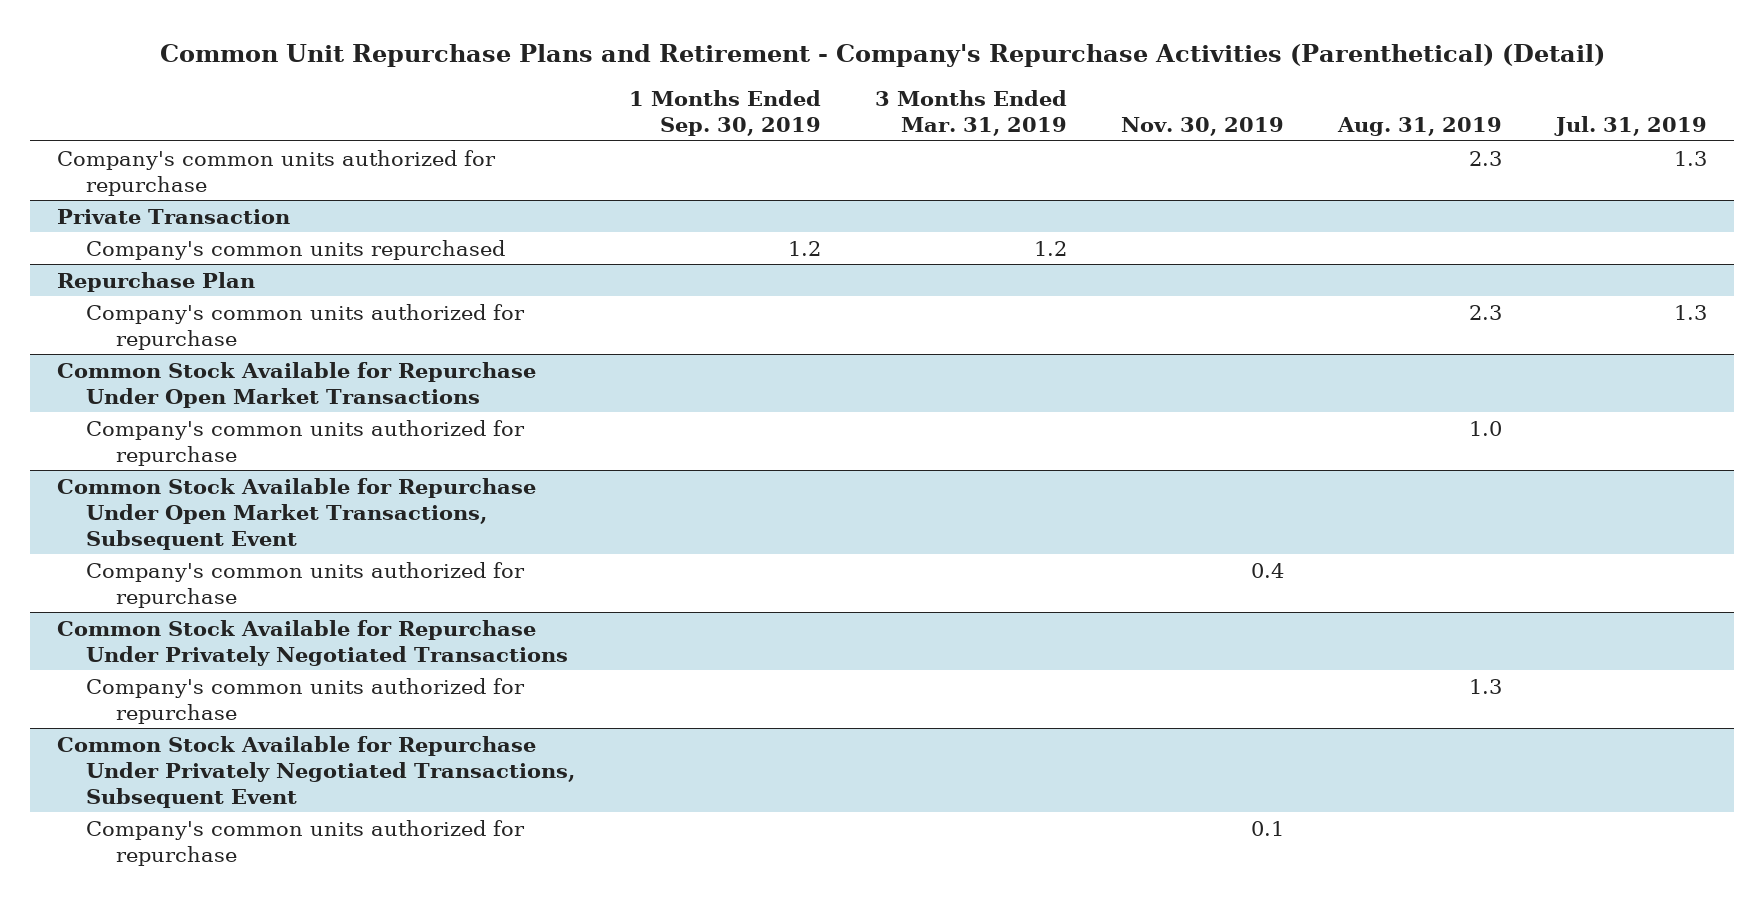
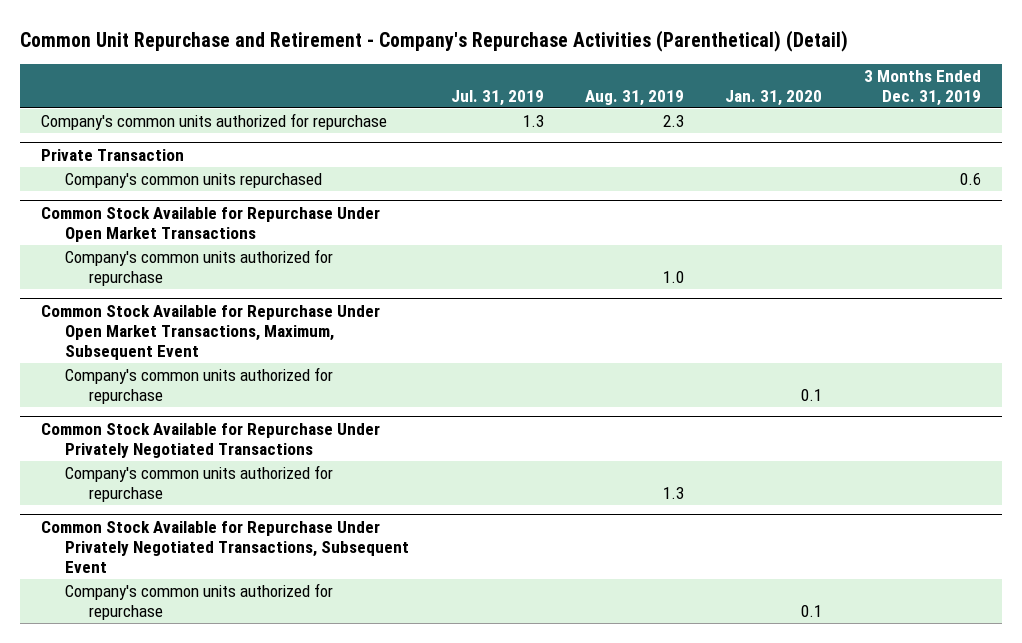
[159,43,1605,67] Common Unit Repurchase Plans and Retirement - Company's Repurchase Activities (Parenthetical) (Detail) -> [20,29,849,52] Common Unit Repurchase and Retirement - Company's Repurchase Activities (Parenthetical) (Detail)
[629,89,822,136] 1 Months Ended Sep. 30, 2019 -> none
[875,89,1068,136] 3 Months Ended Mar. 31, 2019 -> none
[1121,116,1285,136] Nov. 30, 2019 -> none
none -> [725,89,823,106] Jan. 31, 2020
none -> [863,69,981,106] 3 Months Ended Dec. 31, 2019
[56,271,255,292] Repurchase Plan -> none
[86,303,526,350] Company's common units authorized for repurchase -> none
[56,477,536,550] Common Stock Available for Repurchase Under Open Market Transactions, Subsequent Event -> [40,305,380,360] Common Stock Available for Repurchase Under Open Market Transactions, Maximum, Subsequent Event

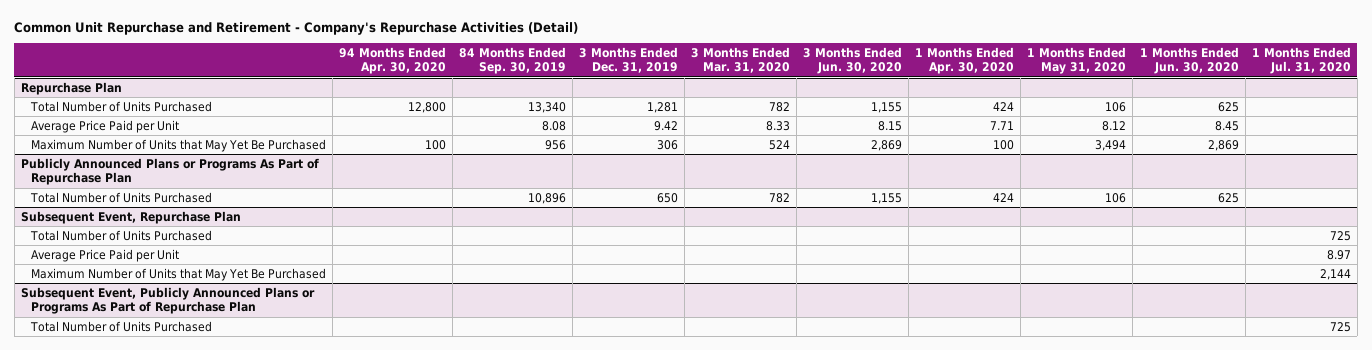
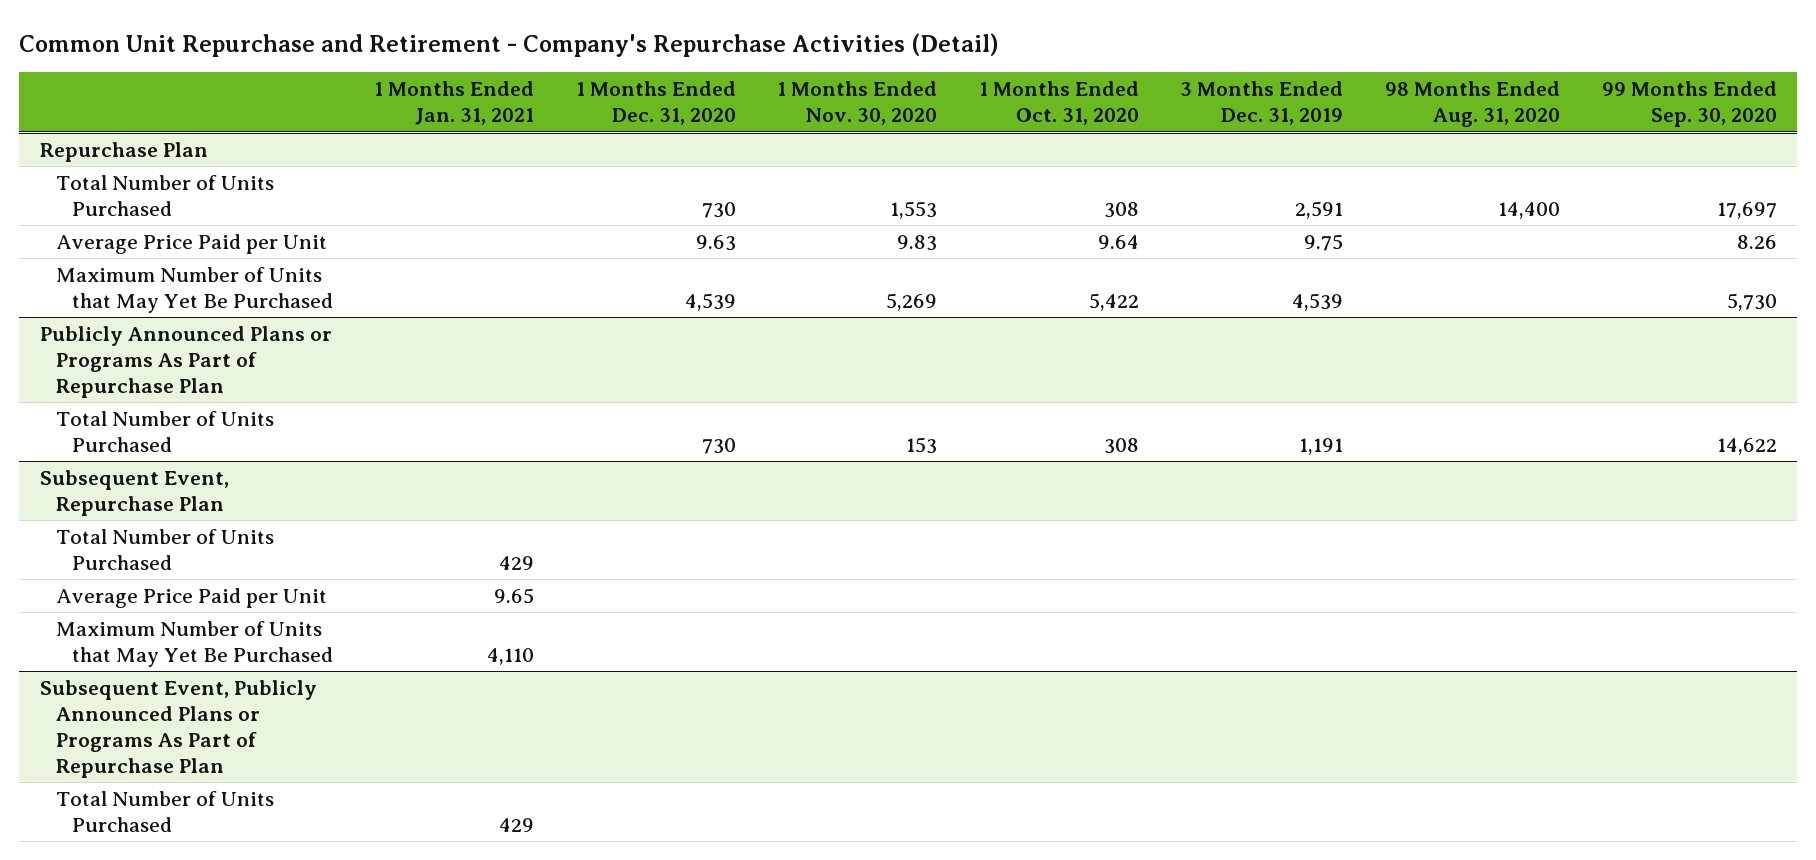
[338,46,446,75] 94 Months Ended Apr. 30, 2020 -> none
[458,46,566,75] 84 Months Ended Sep. 30, 2019 -> none
[691,46,791,74] 3 Months Ended Mar. 31, 2020 -> none
[803,46,903,75] 3 Months Ended Jun. 30, 2020 -> none
[915,46,1015,75] 1 Months Ended Apr. 30, 2020 -> none
[1027,46,1127,75] 1 Months Ended May 31, 2020 -> none
[1139,46,1239,75] 1 Months Ended Jun. 30, 2020 -> none
[1251,46,1351,75] 1 Months Ended Jul. 31, 2020 -> none
none -> [374,81,535,126] 1 Months Ended Jan. 31, 2021
none -> [575,81,736,126] 1 Months Ended Dec. 31, 2020
none -> [777,81,938,126] 1 Months Ended Nov. 30, 2020
none -> [978,81,1139,126] 1 Months Ended Oct. 31, 2020
none -> [1384,81,1560,128] 98 Months Ended Aug. 31, 2020
none -> [1601,81,1777,128] 99 Months Ended Sep. 30, 2020
[646,101,678,113] 1,281 -> [1295,200,1344,219] 2,591
[653,120,678,131] 9.42 -> [1304,233,1344,251] 9.75
[656,139,678,150] 306 -> [1292,292,1344,311] 4,539
[656,192,678,203] 650 -> [1299,437,1344,455] 1,191

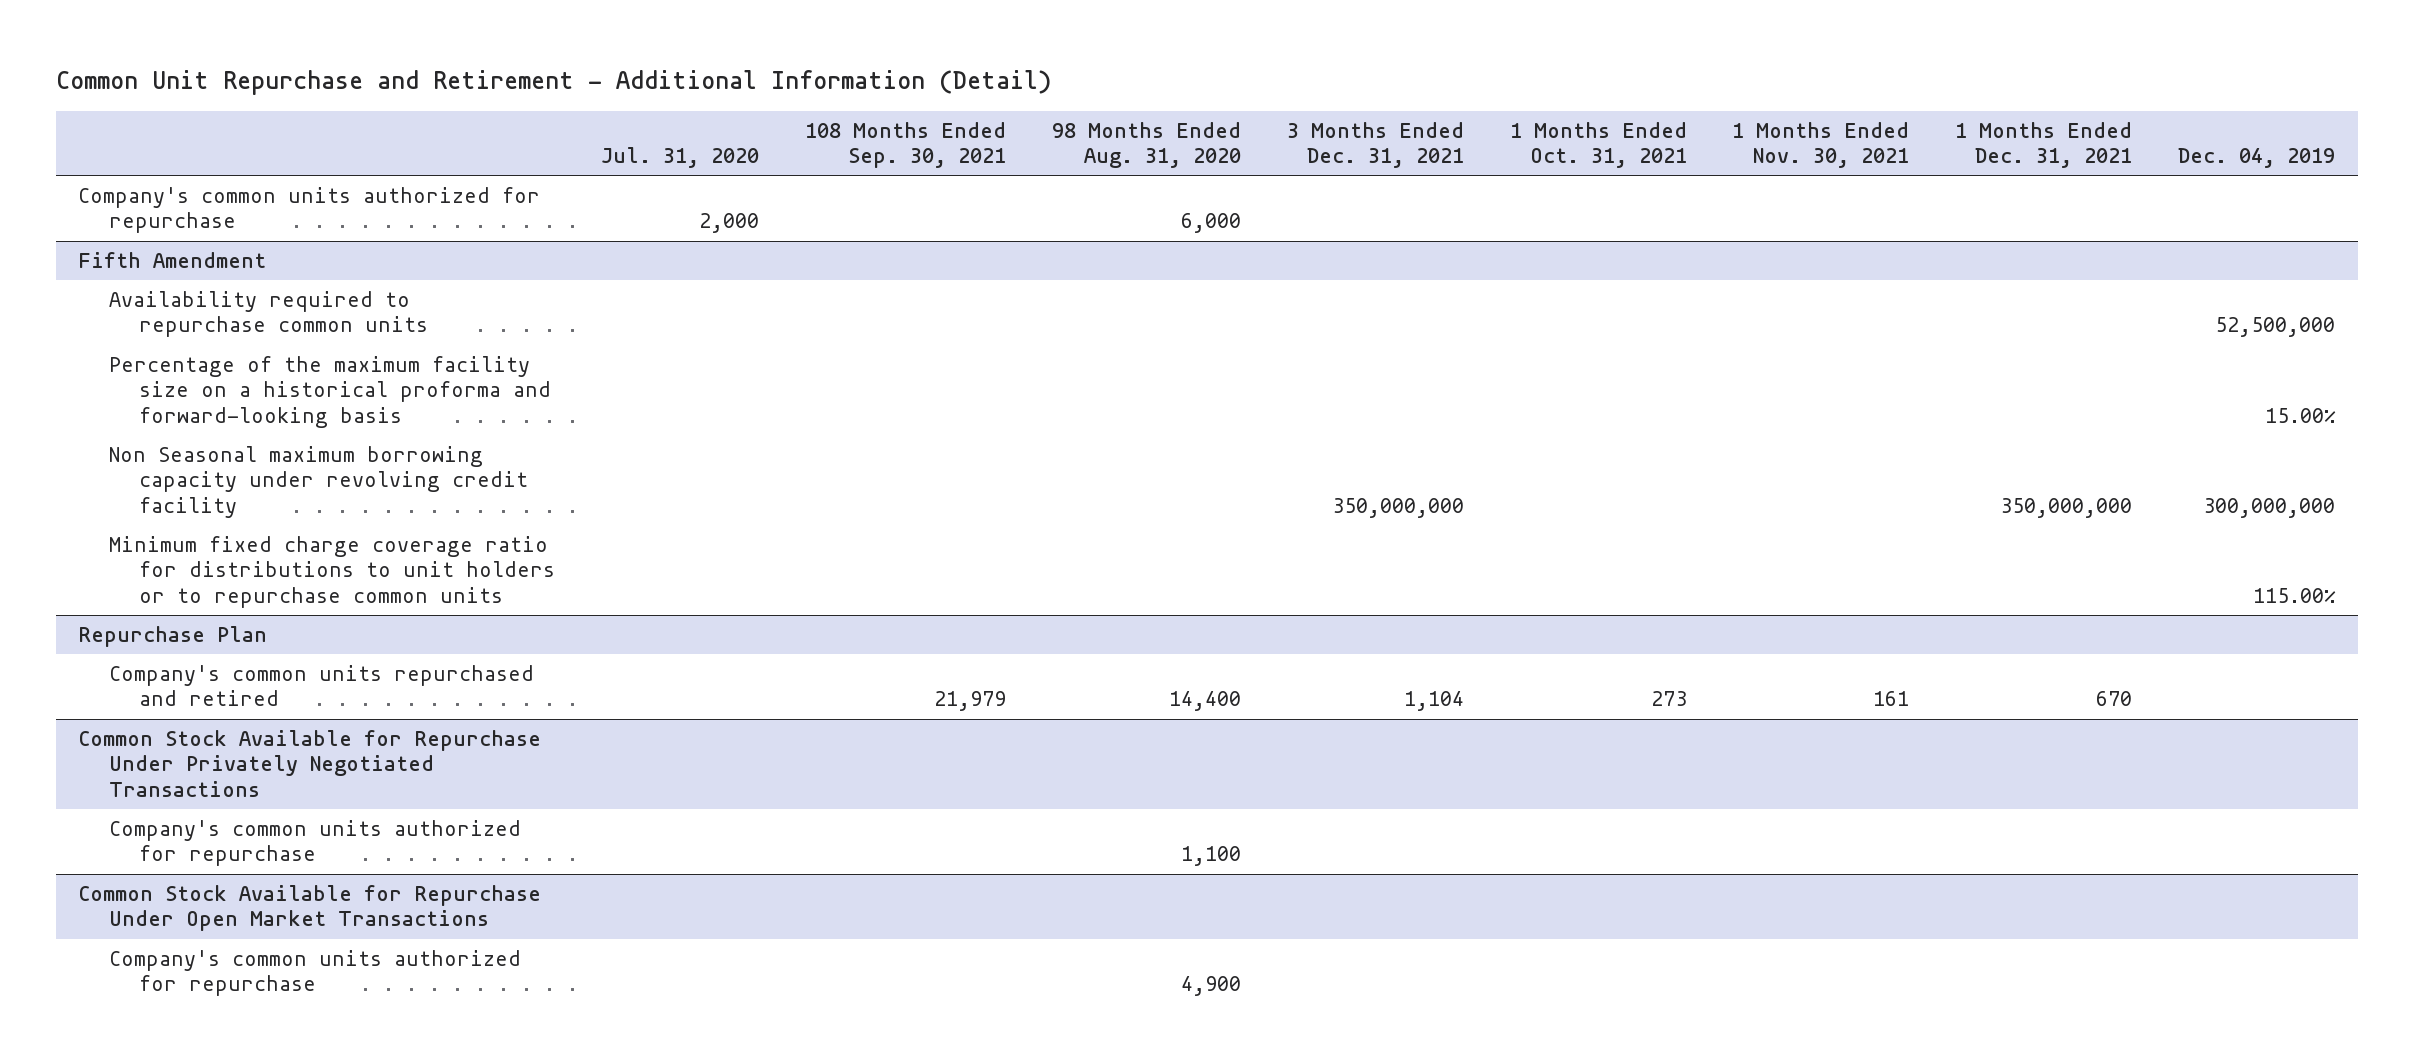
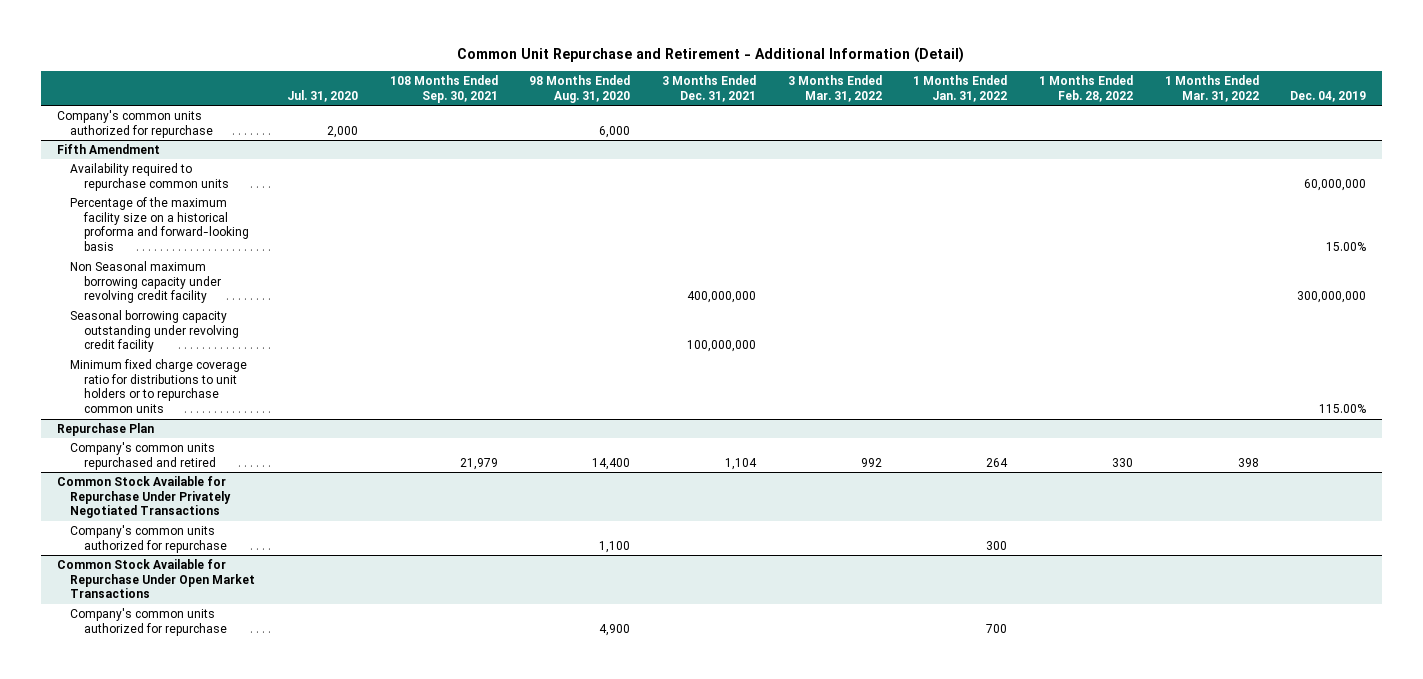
[1509,121,1687,168] 1 Months Ended Oct. 31, 2021 -> none
[1732,121,1910,168] 1 Months Ended Nov. 30, 2021 -> none
[1955,121,2133,168] 1 Months Ended Dec. 31, 2021 -> none
none -> [787,75,882,102] 3 Months Ended Mar. 31, 2022
none -> [913,75,1008,102] 1 Months Ended Jan. 31, 2022
none -> [1038,75,1133,102] 1 Months Ended Feb. 28, 2022
none -> [1164,75,1259,102] 1 Months Ended Mar. 31, 2022
[2215,317,2336,338] 52,500,000 -> [1304,178,1367,191] 60,000,000
[1331,497,1464,518] 350,000,000 -> [686,291,756,304] 400,000,000
none -> [70,309,239,353] Seasonal borrowing capacity outstanding under revolving credit facility

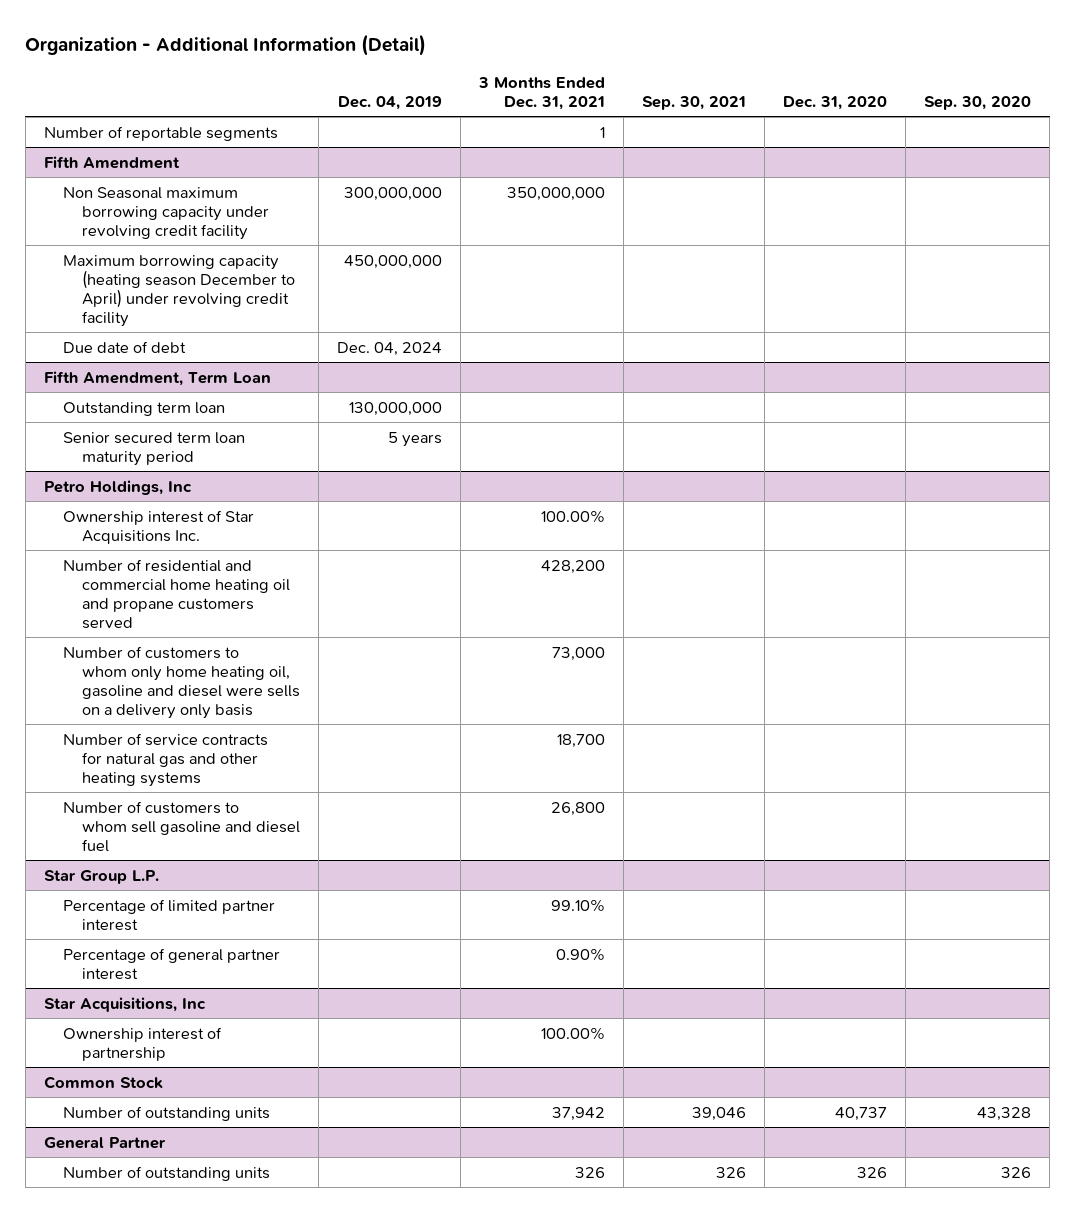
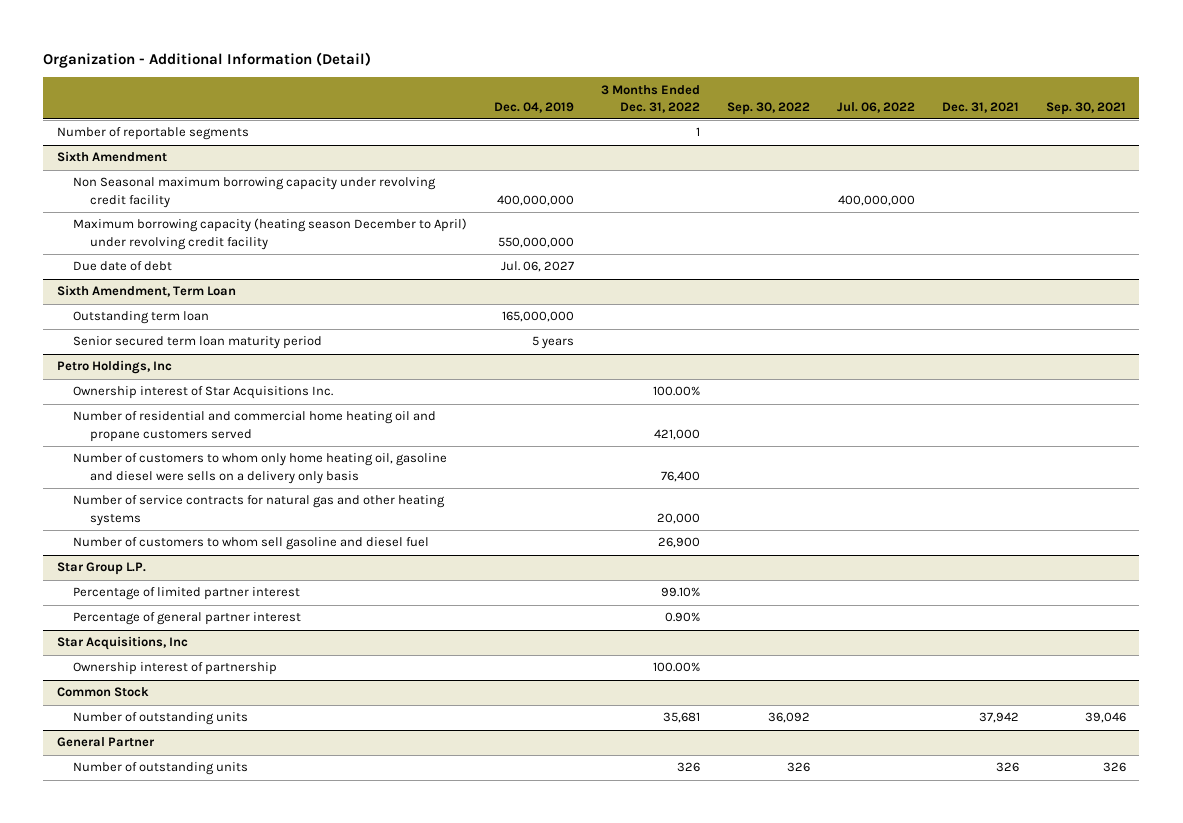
[478,76,606,110] 3 Months Ended Dec. 31, 2021 -> none
[783,95,888,110] Dec. 31, 2020 -> none
[924,95,1032,110] Sep. 30, 2020 -> none
none -> [601,84,701,113] 3 Months Ended Dec. 31, 2022
none -> [727,101,811,115] Sep. 30, 2022
none -> [836,101,915,113] Jul. 06, 2022
none -> [941,101,1019,113] Dec. 31, 2021
[44,155,181,169] Fifth Amendment -> none
[62,186,269,240] Non Seasonal maximum borrowing capacity under revolving credit facility -> none
[62,254,295,328] Maximum borrowing capacity (heating season December to April) under revolving credit facility -> none
[62,340,186,353] Due date of debt -> none
none -> [56,151,167,163] Sixth Amendment
none -> [73,177,437,208] Non Seasonal maximum borrowing capacity under revolving credit facility
none -> [73,218,468,250] Maximum borrowing capacity (heating season December to April) under revolving credit facility
none -> [73,261,173,272] Due date of debt
[44,370,272,386] Fifth Amendment, Term Loan -> [56,285,236,298] Sixth Amendment, Term Loan
[348,401,442,416] 130,000,000 -> [502,311,575,323] 165,000,000

